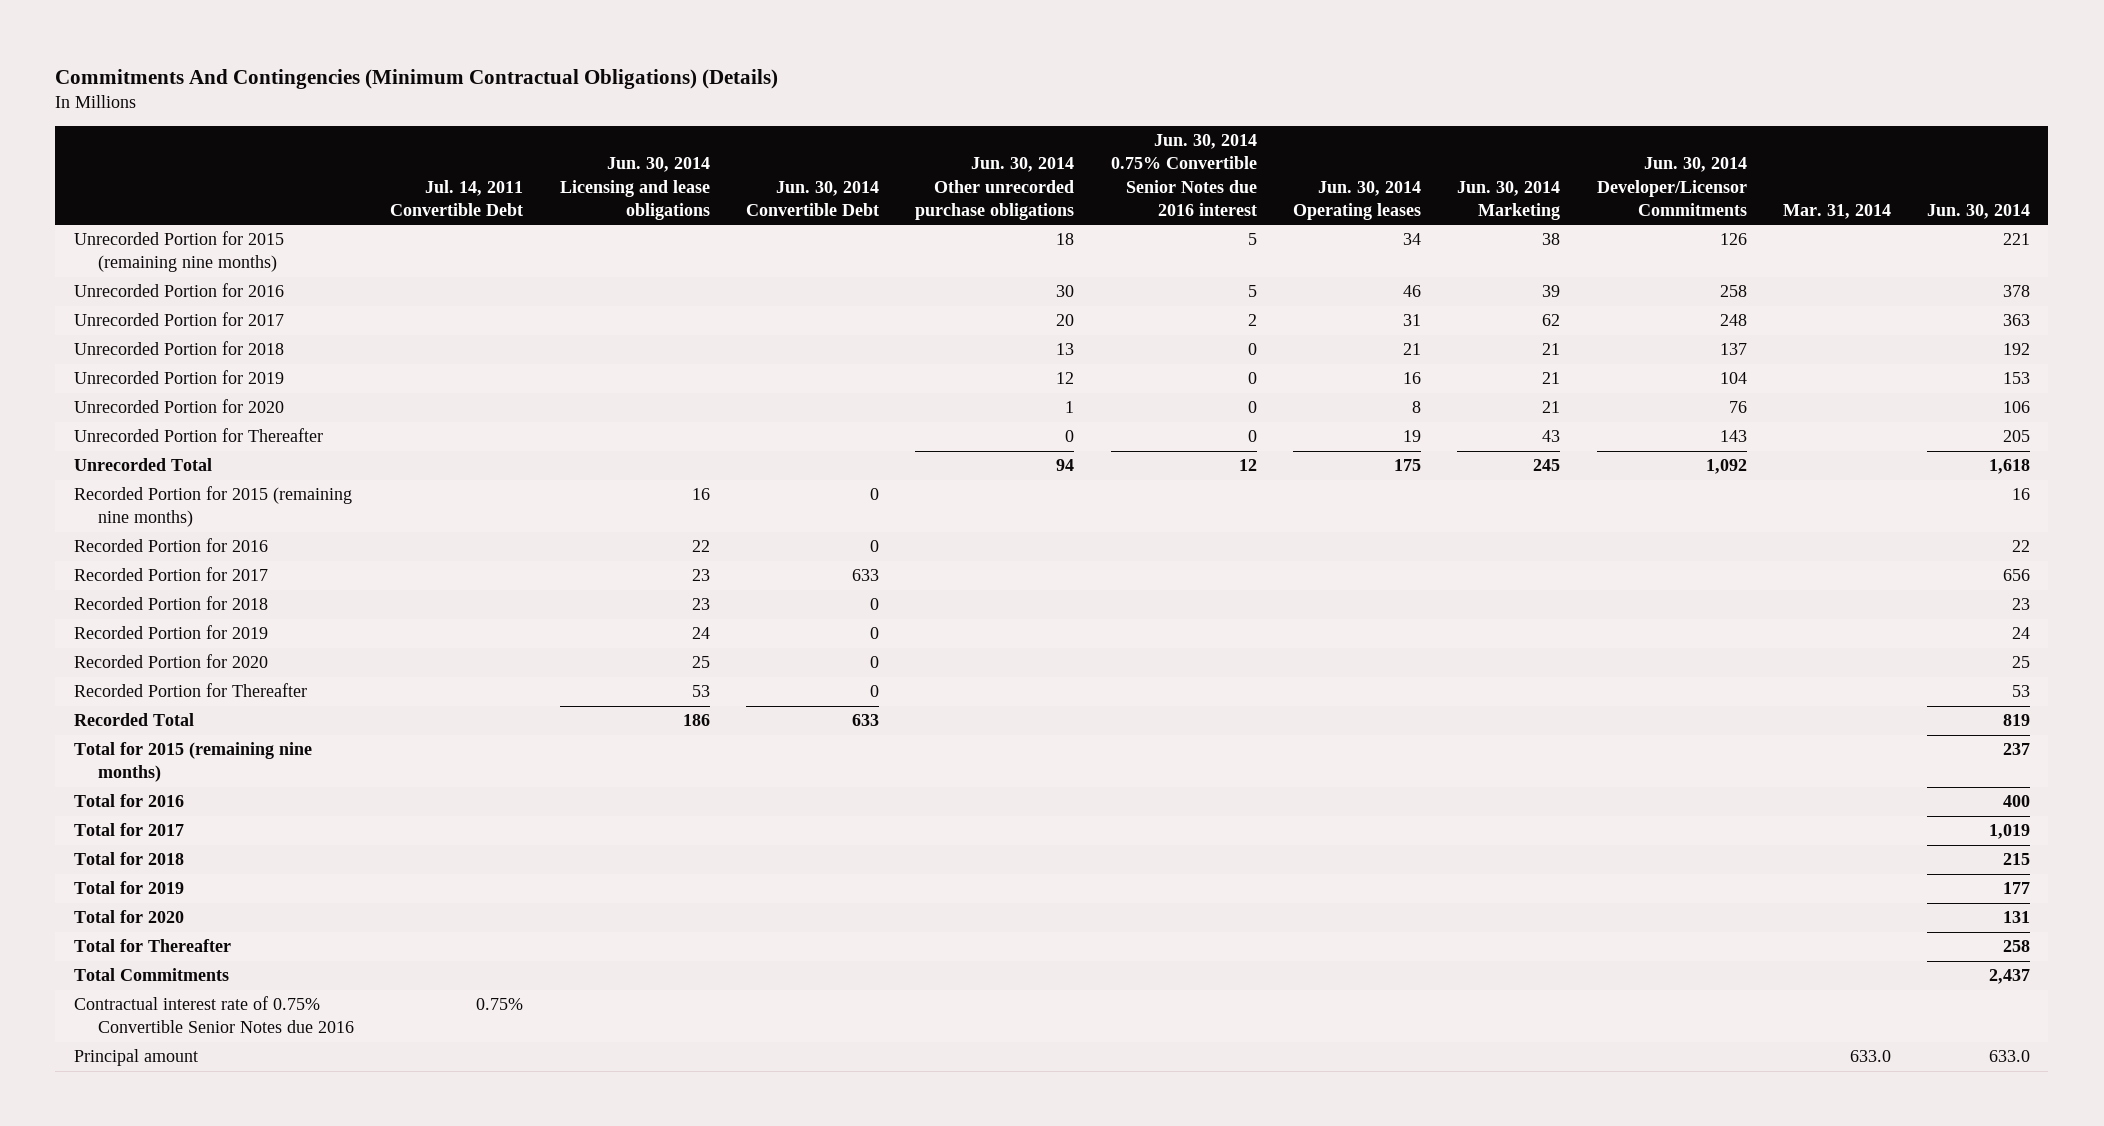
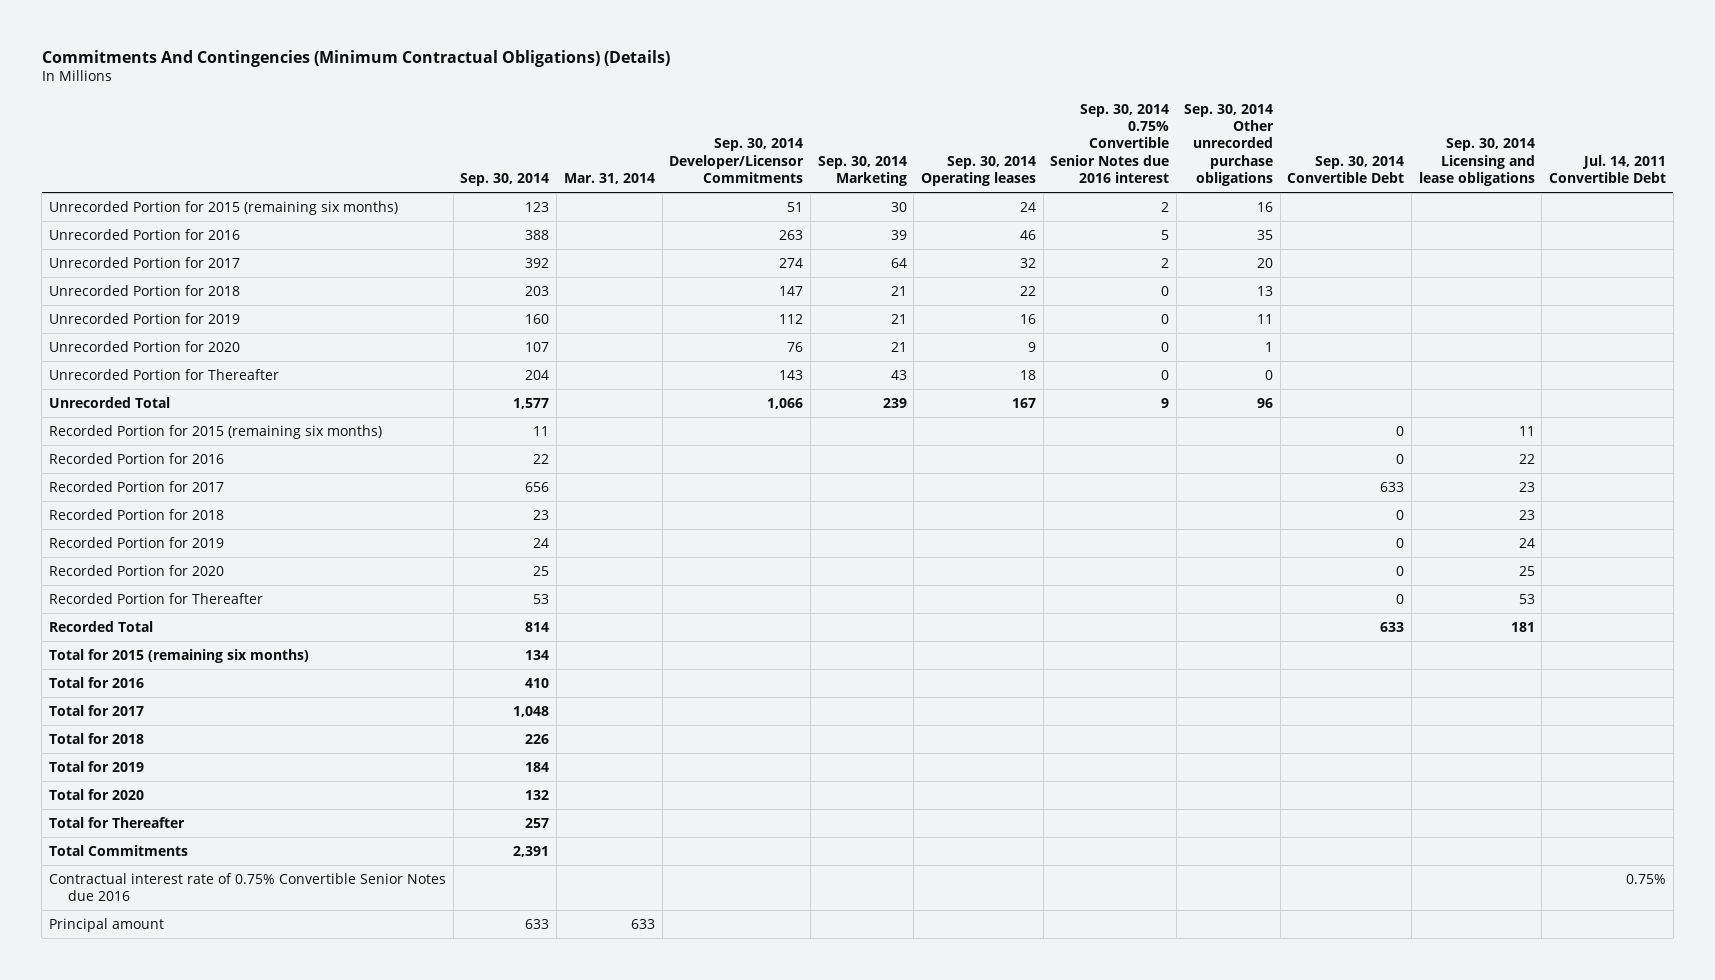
[559,157,710,221] Jun. 30, 2014 Licensing and lease obligations -> none
[746,180,880,217] Jun. 30, 2014 Convertible Debt -> none
[915,157,1075,221] Jun. 30, 2014 Other unrecorded purchase obligations -> none
[1110,134,1257,217] Jun. 30, 2014 0.75% Convertible Senior Notes due 2016 interest -> none
[1293,180,1422,221] Jun. 30, 2014 Operating leases -> none
[1457,180,1561,221] Jun. 30, 2014 Marketing -> none
[1596,157,1747,217] Jun. 30, 2014 Developer/Licensor Commitments -> none
[1927,204,2031,220] Jun. 30, 2014 -> none
none -> [460,173,550,187] Sep. 30, 2014
none -> [669,138,805,184] Sep. 30, 2014 Developer/Licensor Commitments
none -> [817,155,907,187] Sep. 30, 2014 Marketing
none -> [921,155,1037,187] Sep. 30, 2014 Operating leases
none -> [1050,103,1170,184] Sep. 30, 2014 0.75% Convertible Senior Notes due 2016 interest
none -> [1183,103,1274,187] Sep. 30, 2014 Other unrecorded purchase obligations
none -> [1287,155,1405,184] Sep. 30, 2014 Convertible Debt
none -> [1418,138,1535,187] Sep. 30, 2014 Licensing and lease obligations
[73,231,284,273] Unrecorded Portion for 2015 (remaining nine months) -> [49,200,399,215] Unrecorded Portion for 2015 (remaining six months)
[73,486,352,528] Recorded Portion for 2015 (remaining nine months) -> [49,424,383,439] Recorded Portion for 2015 (remaining six months)
[73,742,312,783] Total for 2015 (remaining nine months) -> [49,648,310,663] Total for 2015 (remaining six months)
[1850,1050,1892,1063] 633.0 -> [630,918,655,929] 633

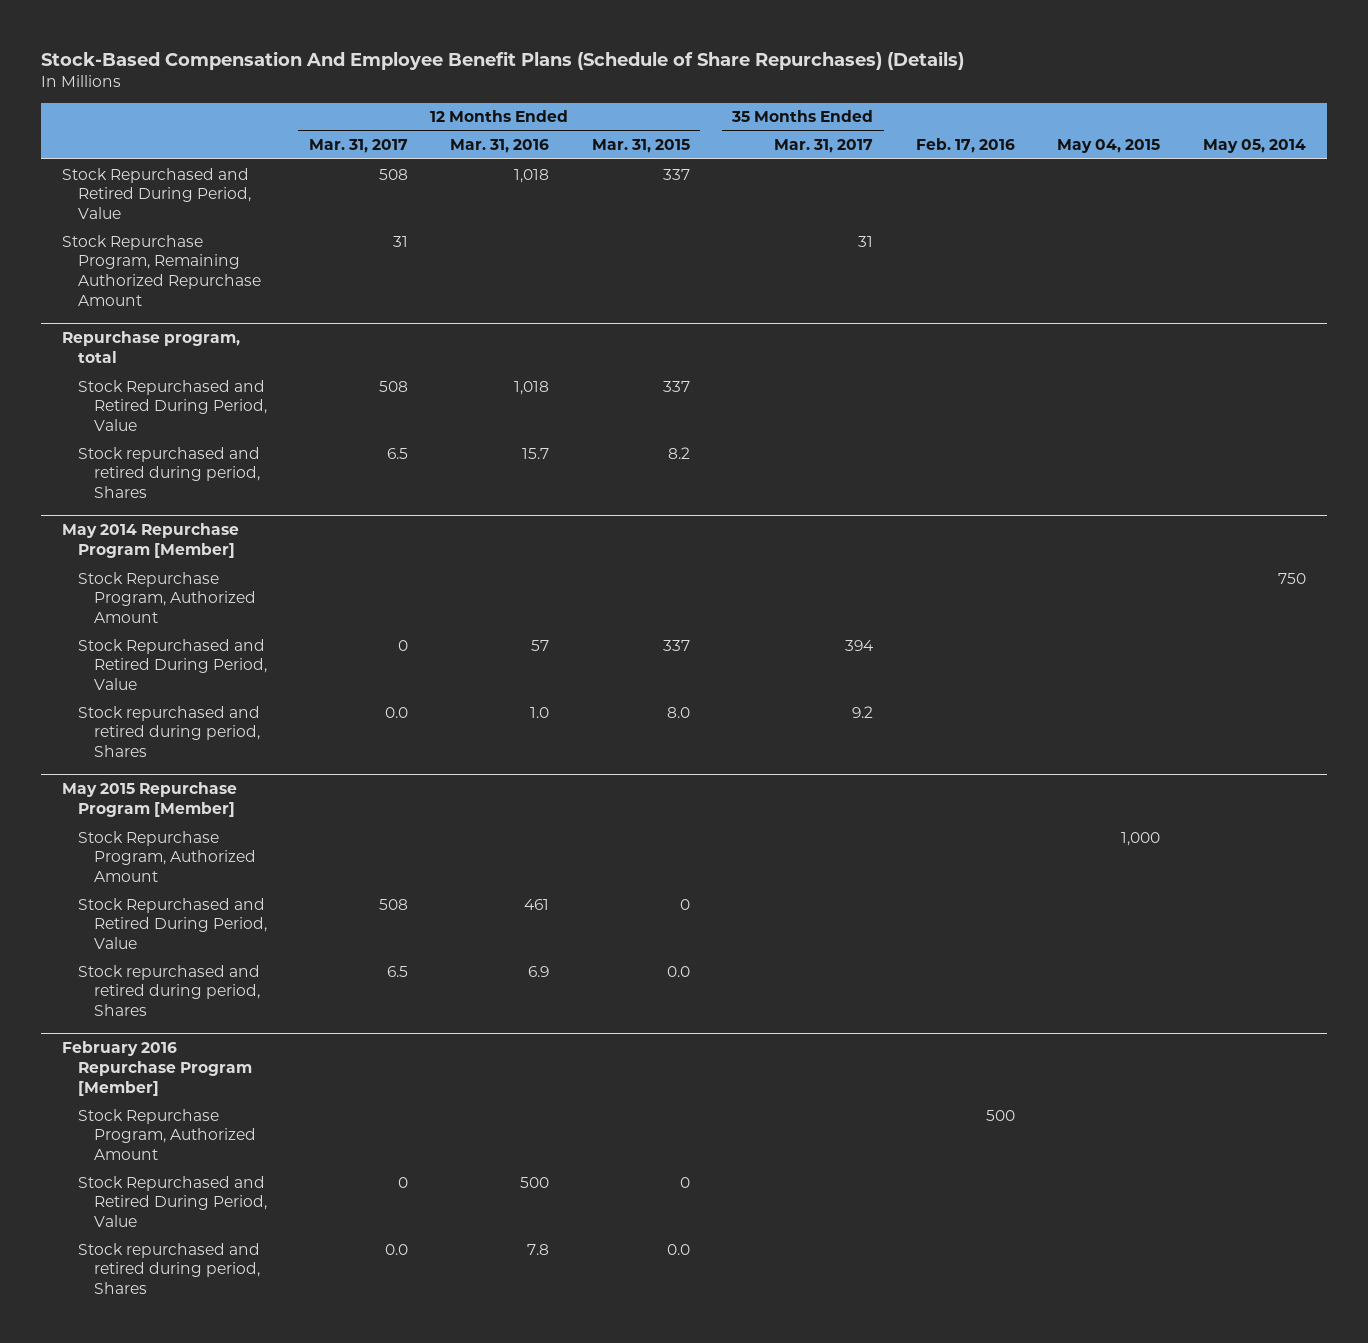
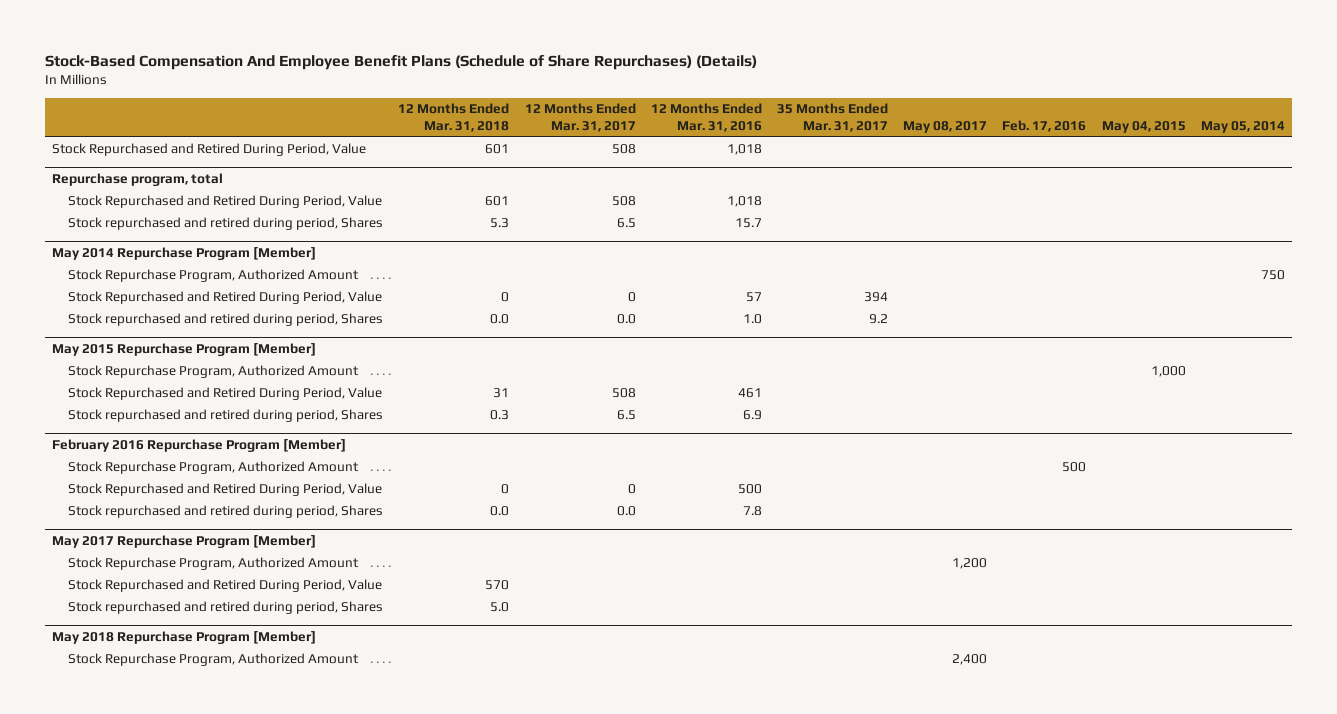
[591,139,690,154] Mar. 31, 2015 -> none
none -> [398,103,510,132] 12 Months Ended Mar. 31, 2018
none -> [903,120,988,133] May 08, 2017
[62,234,261,306] Stock Repurchase Program, Remaining Authorized Repurchase Amount -> none
none -> [52,534,317,548] May 2017 Repurchase Program [Member]
none -> [68,556,360,570] Stock Repurchase Program, Authorized Amount
none -> [68,578,383,592] Stock Repurchased and Retired During Period, Value
none -> [68,600,384,614] Stock repurchased and retired during period, Shares
none -> [52,630,317,644] May 2018 Repurchase Program [Member]
none -> [68,652,360,666] Stock Repurchase Program, Authorized Amount

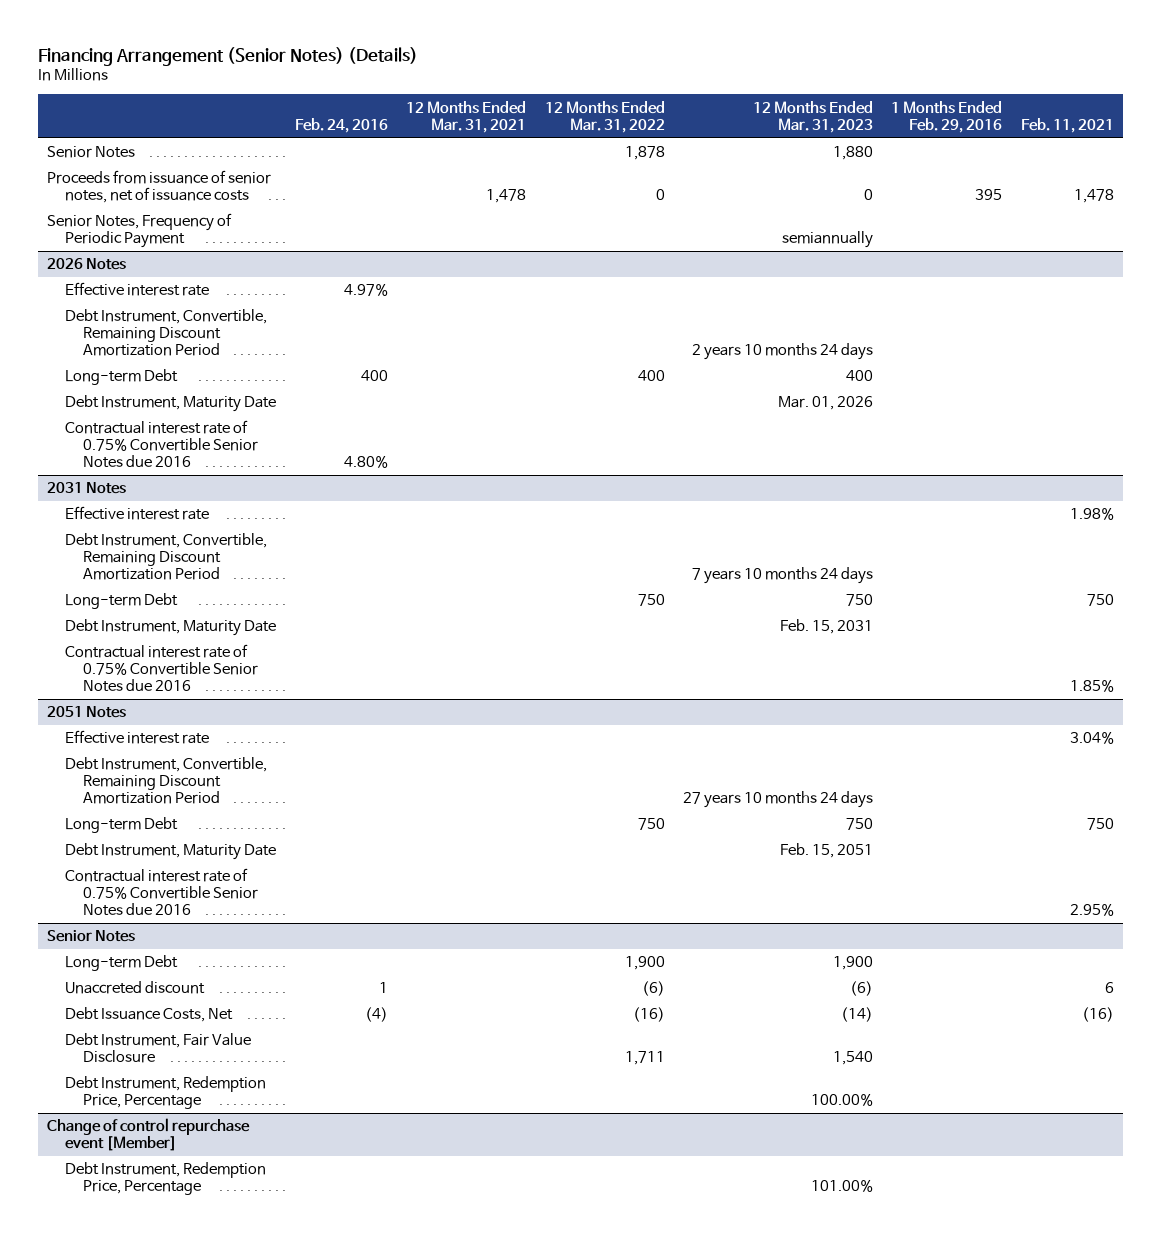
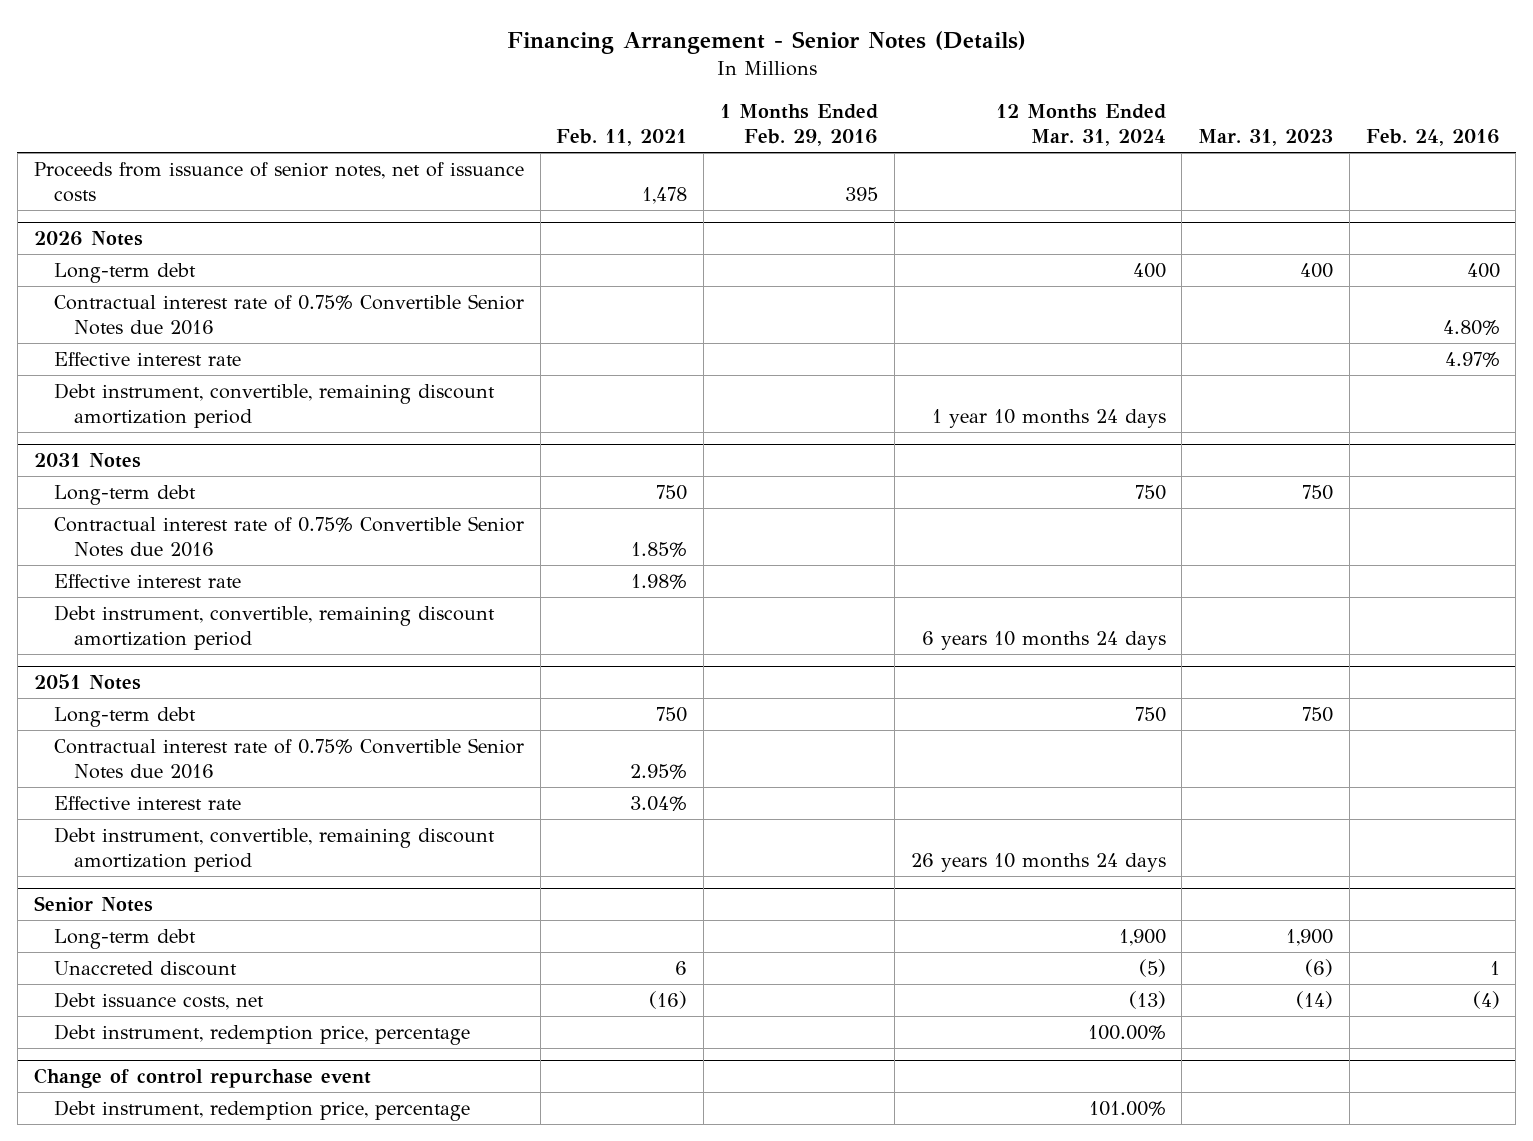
[38,46,419,66] Financing Arrangement (Senior Notes) (Details) -> [506,31,1026,55] Financing Arrangement - Senior Notes (Details)
[406,100,527,133] 12 Months Ended Mar. 31, 2021 -> none
[544,100,665,133] 12 Months Ended Mar. 31, 2022 -> none
[753,100,874,133] 12 Months Ended Mar. 31, 2023 -> none
none -> [995,104,1166,146] 12 Months Ended Mar. 31, 2024
none -> [1198,128,1334,146] Mar. 31, 2023
[47,146,136,159] Senior Notes -> none
[47,213,233,249] Senior Notes, Frequency of Periodic Payment -> none
[65,309,268,357] Debt Instrument, Convertible, Remaining Discount Amortization Period -> none
[65,395,277,413] Debt Instrument, Maturity Date -> none
[65,369,179,386] Long-term Debt -> [53,262,196,283] Long-term debt
[65,282,210,297] Effective interest rate -> [53,351,241,366] Effective interest rate
none -> [53,382,495,428] Debt instrument, convertible, remaining discount amortization period
[65,533,268,581] Debt Instrument, Convertible, Remaining Discount Amortization Period -> none
[65,619,277,637] Debt Instrument, Maturity Date -> none
[65,593,179,610] Long-term Debt -> [53,484,196,505] Long-term debt
[65,506,210,521] Effective interest rate -> [53,573,241,588] Effective interest rate
none -> [53,604,495,650] Debt instrument, convertible, remaining discount amortization period
[65,757,268,805] Debt Instrument, Convertible, Remaining Discount Amortization Period -> none
[65,843,277,861] Debt Instrument, Maturity Date -> none
[65,817,179,834] Long-term Debt -> [53,706,196,727] Long-term debt
[65,730,210,745] Effective interest rate -> [53,795,241,810] Effective interest rate
none -> [53,826,495,872] Debt instrument, convertible, remaining discount amortization period
[65,955,179,972] Long-term Debt -> [53,928,196,949] Long-term debt
[65,1033,252,1064] Debt Instrument, Fair Value Disclosure -> none
[65,1007,234,1023] Debt Issuance Costs, Net -> [53,991,264,1010] Debt issuance costs, net
[65,1076,267,1110] Debt Instrument, Redemption Price, Percentage -> [53,1023,470,1045] Debt instrument, redemption price, percentage
[47,1118,251,1152] Change of control repurchase event [Member] -> [33,1068,371,1089] Change of control repurchase event
[65,1162,267,1196] Debt Instrument, Redemption Price, Percentage -> [53,1099,470,1121] Debt instrument, redemption price, percentage

